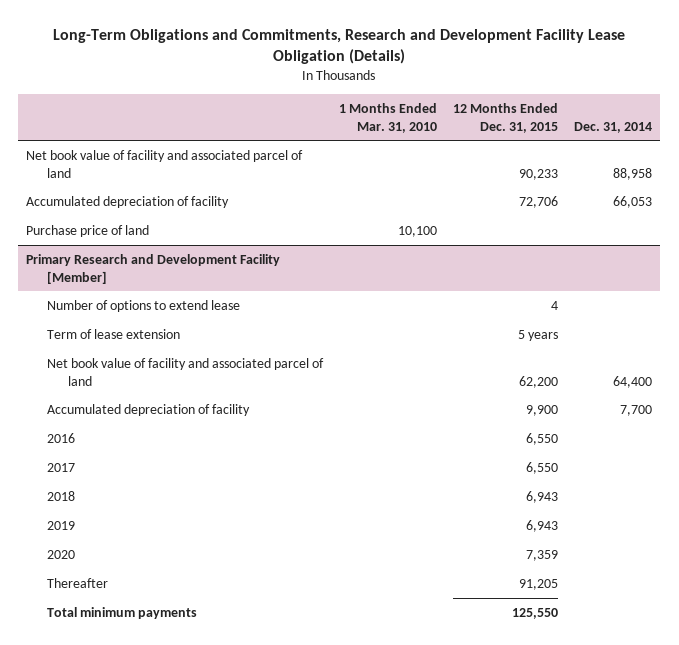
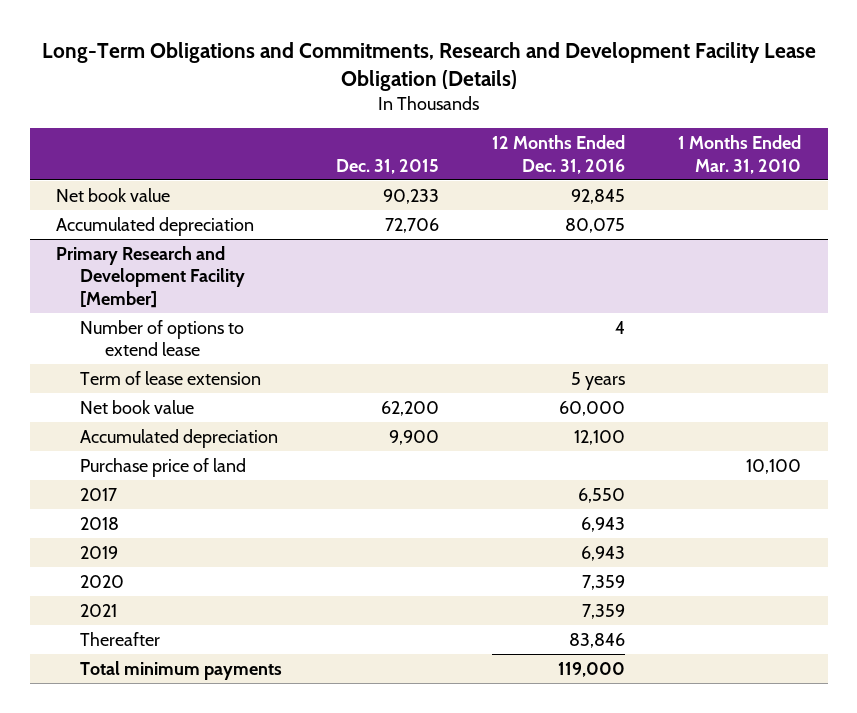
[453,102,559,133] 12 Months Ended Dec. 31, 2015 -> none
[574,121,653,133] Dec. 31, 2014 -> none
none -> [335,158,439,174] Dec. 31, 2015
none -> [491,135,625,174] 12 Months Ended Dec. 31, 2016
[26,224,150,237] Purchase price of land -> none
[26,149,304,178] Net book value of facility and associated parcel of land -> [56,187,171,202] Net book value
[26,195,230,208] Accumulated depreciation of facility -> [56,216,255,236] Accumulated depreciation
[47,432,76,443] 2016 -> none
[47,357,325,386] Net book value of facility and associated parcel of land -> [80,399,195,414] Net book value
[47,403,251,416] Accumulated depreciation of facility -> [80,428,279,448] Accumulated depreciation
none -> [80,457,247,477] Purchase price of land
none -> [80,603,118,617] 2021

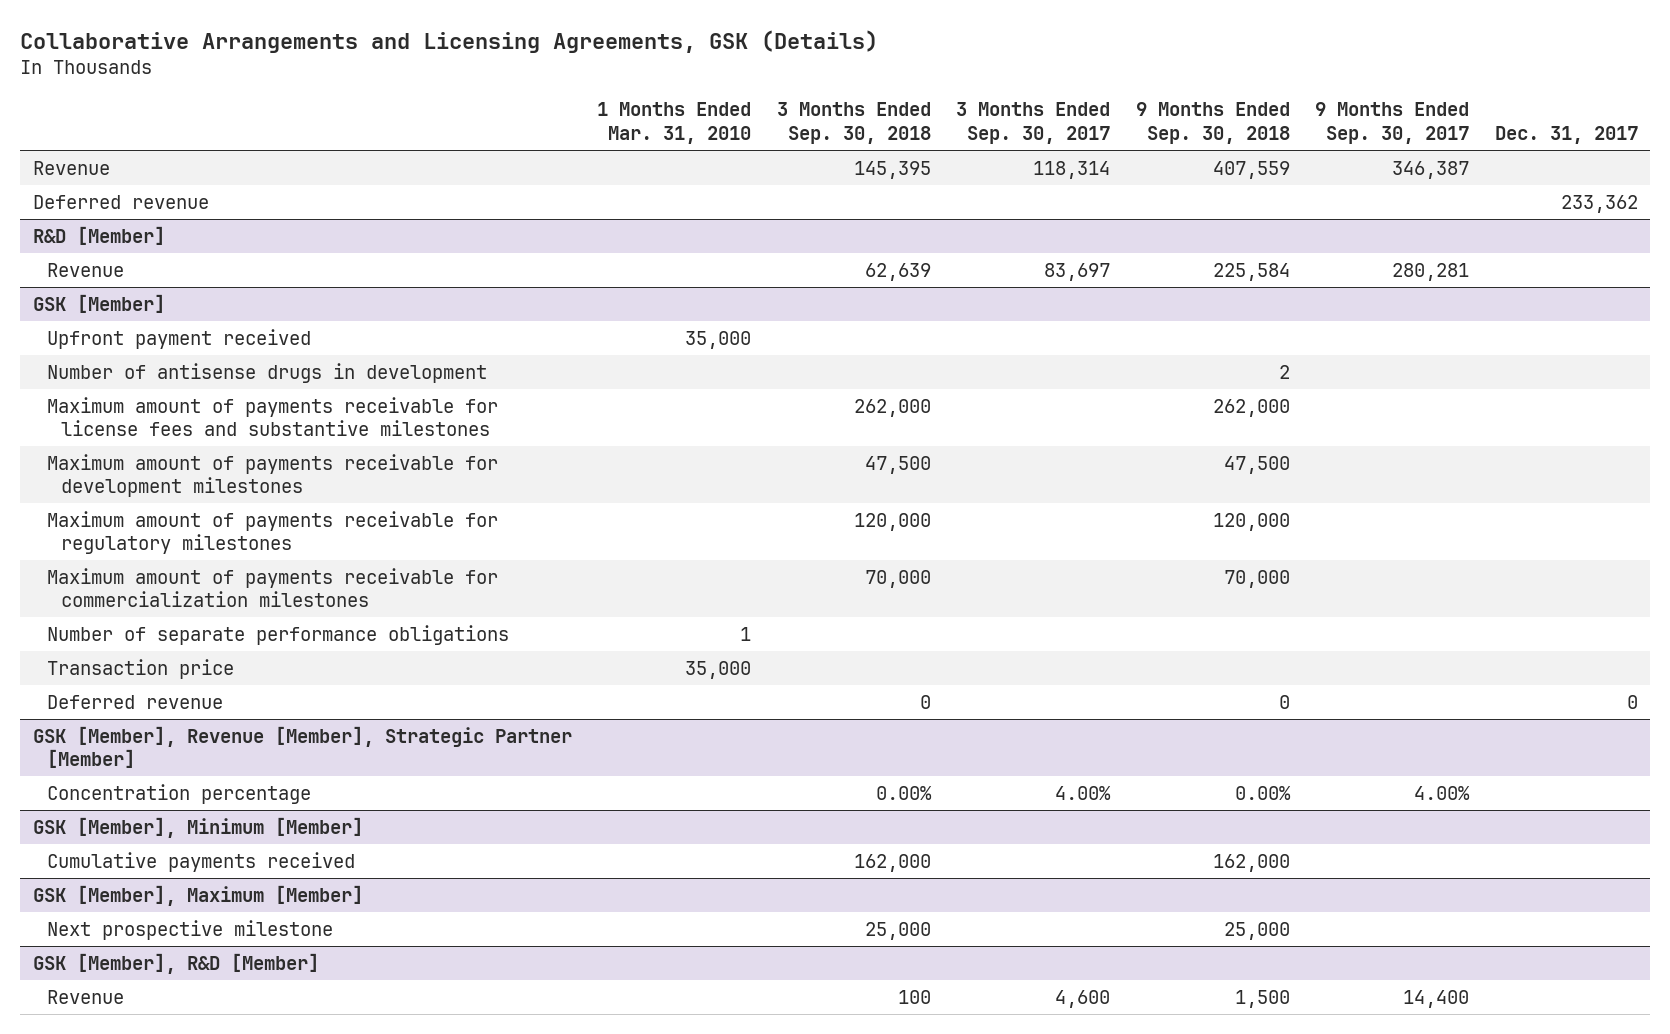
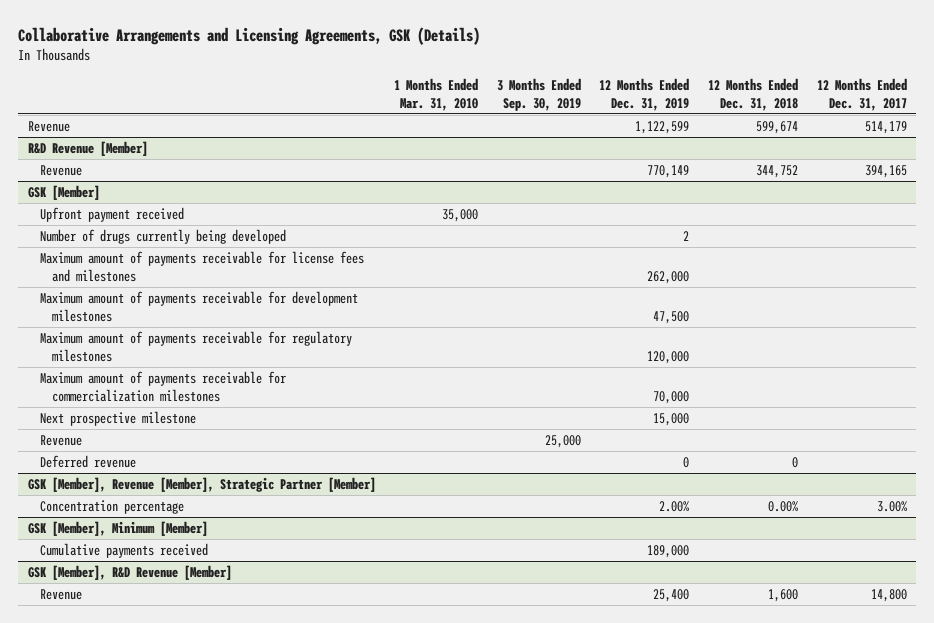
[776,102,931,145] 3 Months Ended Sep. 30, 2018 -> none
[956,102,1111,145] 3 Months Ended Sep. 30, 2017 -> none
[1135,102,1290,145] 9 Months Ended Sep. 30, 2018 -> none
[1315,102,1470,145] 9 Months Ended Sep. 30, 2017 -> none
[1494,126,1638,145] Dec. 31, 2017 -> none
none -> [496,77,581,111] 3 Months Ended Sep. 30, 2019
none -> [599,77,690,111] 12 Months Ended Dec. 31, 2019
none -> [708,77,799,111] 12 Months Ended Dec. 31, 2018
none -> [816,77,907,111] 12 Months Ended Dec. 31, 2017
[32,194,209,209] Deferred revenue -> none
[32,225,165,245] R&D [Member] -> [27,140,148,156] R&D Revenue [Member]
[46,362,487,383] Number of antisense drugs in development -> none
none -> [39,228,286,244] Number of drugs currently being developed
[46,396,498,437] Maximum amount of payments receivable for license fees and substantive milestones -> [39,250,364,282] Maximum amount of payments receivable for license fees and milestones
[46,624,509,645] Number of separate performance obligations -> none
[46,658,234,679] Transaction price -> none
none -> [39,410,196,426] Next prospective milestone
none -> [39,434,82,446] Revenue
[32,884,363,906] GSK [Member], Maximum [Member] -> none
[46,919,333,940] Next prospective milestone -> none
[32,952,319,974] GSK [Member], R&D [Member] -> [27,564,232,580] GSK [Member], R&D Revenue [Member]

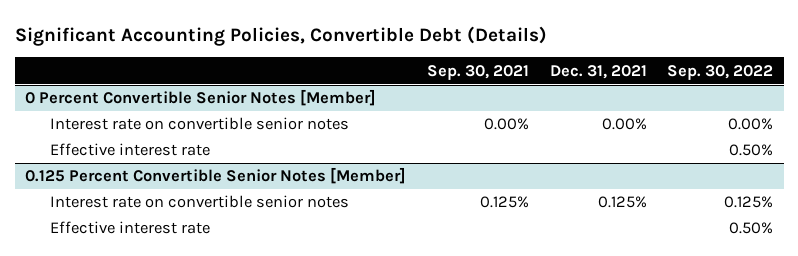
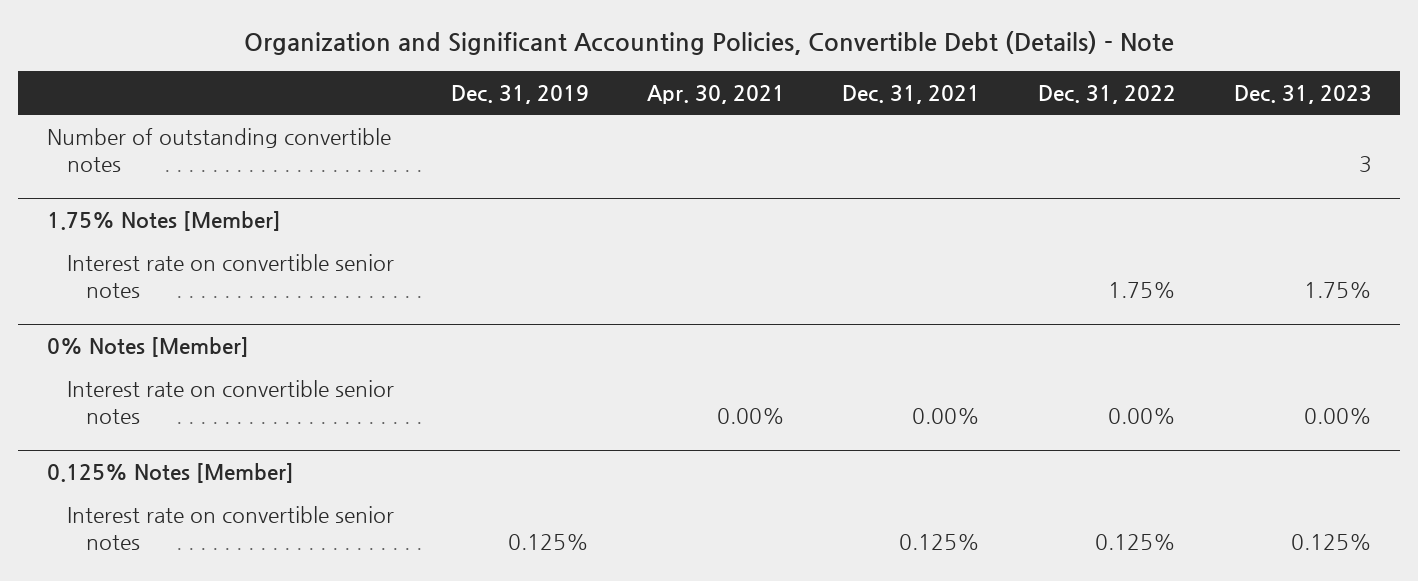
[14,25,547,46] Significant Accounting Policies, Convertible Debt (Details) -> [244,31,1175,56] Organization and Significant Accounting Policies, Convertible Debt (Details) - Note
[426,64,529,80] Sep. 30, 2021 -> none
[667,64,774,80] Sep. 30, 2022 -> none
none -> [451,84,590,104] Dec. 31, 2019
none -> [646,84,785,104] Apr. 30, 2021
none -> [1037,84,1176,104] Dec. 31, 2022
none -> [1233,84,1372,104] Dec. 31, 2023
none -> [46,127,391,172] Number of outstanding convertible notes
none -> [46,211,281,232] 1.75% Notes [Member]
none -> [66,253,394,298] Interest rate on convertible senior notes
[25,89,377,107] 0 Percent Convertible Senior Notes [Member] -> [46,337,249,358] 0% Notes [Member]
[49,143,210,157] Effective interest rate -> none
[25,167,407,185] 0.125 Percent Convertible Senior Notes [Member] -> [46,463,294,484] 0.125% Notes [Member]
[49,221,210,235] Effective interest rate -> none

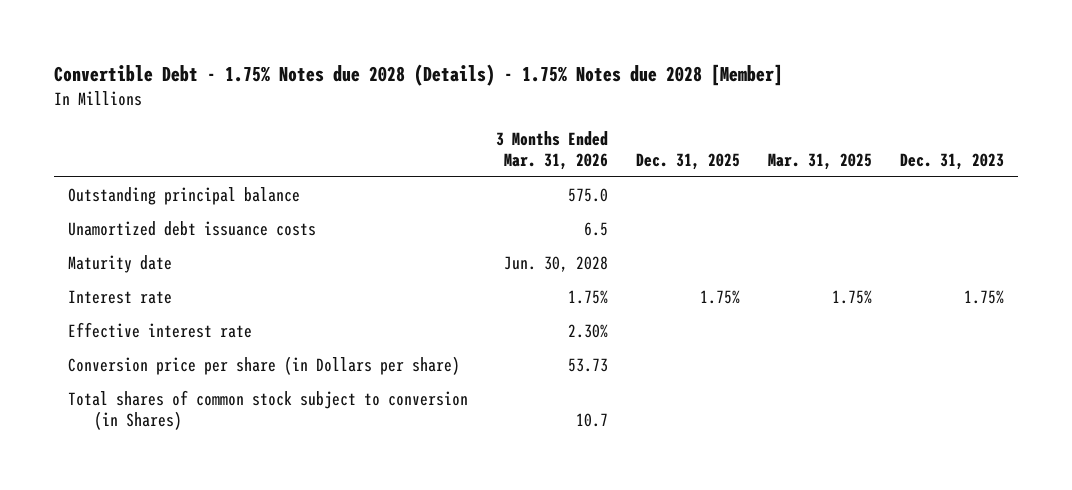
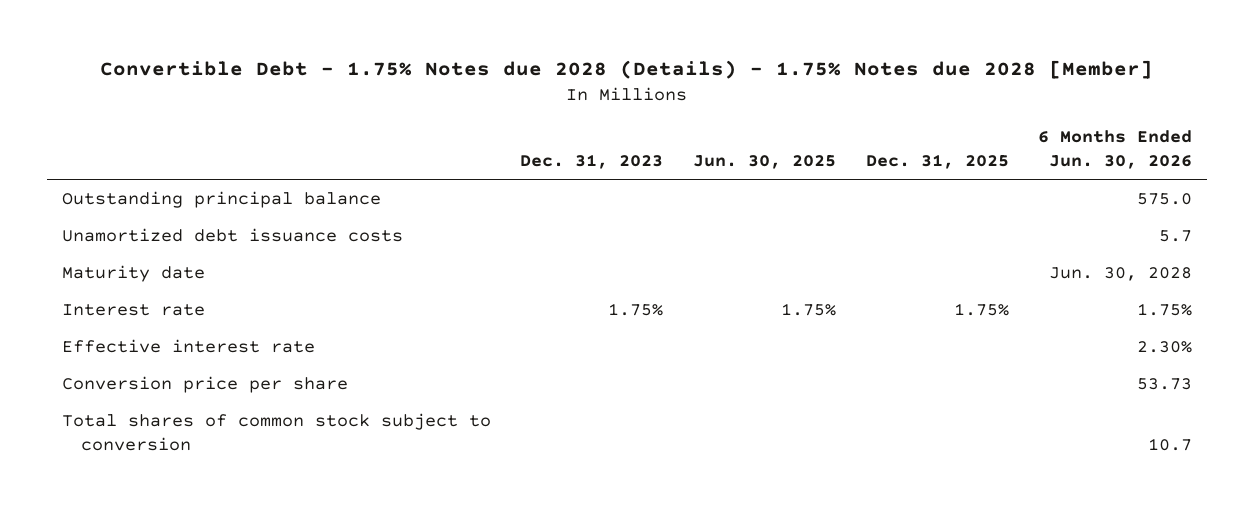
[495,131,608,170] 3 Months Ended Mar. 31, 2026 -> none
[767,152,872,170] Mar. 31, 2025 -> none
none -> [692,155,836,170] Jun. 30, 2025
none -> [1038,130,1193,170] 6 Months Ended Jun. 30, 2026
[67,355,460,375] Conversion price per share (in Dollars per share) -> [61,376,348,394] Conversion price per share
[67,389,468,430] Total shares of common stock subject to conversion (in Shares) -> [61,413,491,451] Total shares of common stock subject to conversion

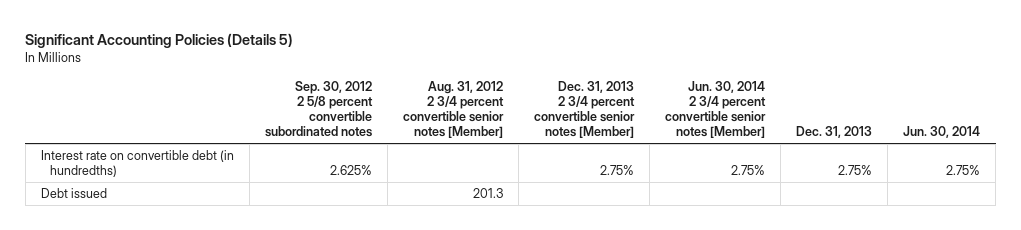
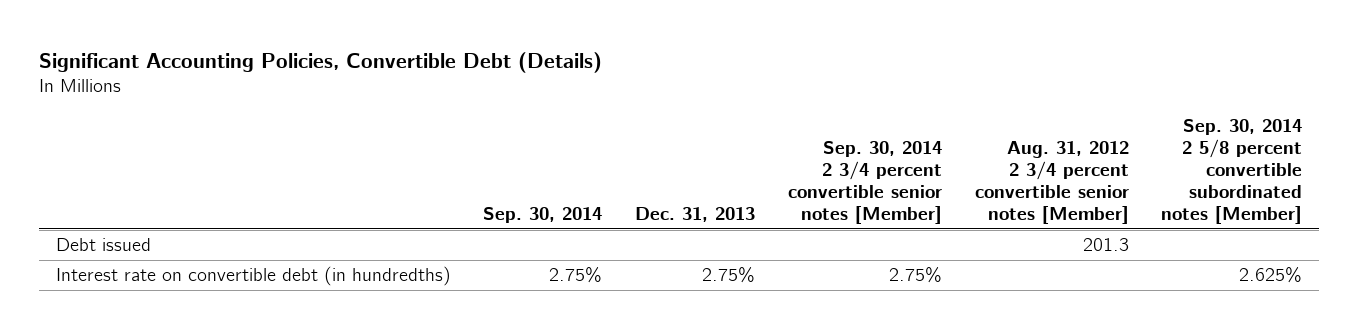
[25,32,294,48] Significant Accounting Policies (Details 5) -> [39,51,603,73] Significant Accounting Policies, Convertible Debt (Details)
[264,81,373,137] Sep. 30, 2012 2 5/8 percent convertible subordinated notes -> none
[533,81,635,138] Dec. 31, 2013 2 3/4 percent convertible senior notes [Member] -> none
[664,81,766,138] Jun. 30, 2014 2 3/4 percent convertible senior notes [Member] -> none
[903,125,981,138] Jun. 30, 2014 -> none
none -> [483,207,603,224] Sep. 30, 2014
none -> [787,140,942,225] Sep. 30, 2014 2 3/4 percent convertible senior notes [Member]
none -> [1161,118,1303,225] Sep. 30, 2014 2 5/8 percent convertible subordinated notes [Member]
[40,150,234,178] Interest rate on convertible debt (in hundredths) -> [55,266,451,287] Interest rate on convertible debt (in hundredths)

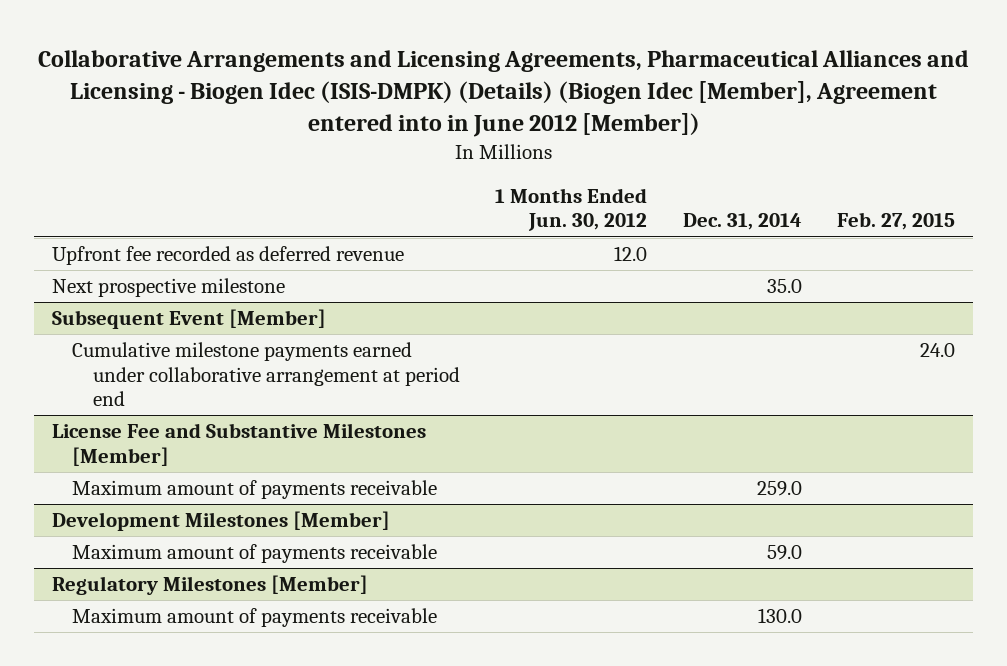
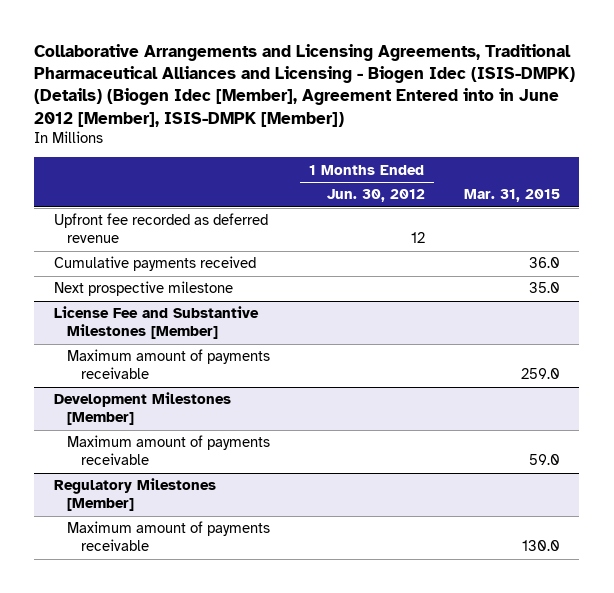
[37,49,969,138] Collaborative Arrangements and Licensing Agreements, Pharmaceutical Alliances and Licensing - Biogen Idec (ISIS-DMPK) (Details) (Biogen Idec [Member], Agreement entered into in June 2012 [Member]) -> [34,43,576,127] Collaborative Arrangements and Licensing Agreements, Traditional Pharmaceutical Alliances and Licensing - Biogen Idec (ISIS-DMPK) (Details) (Biogen Idec [Member], Agreement Entered into in June 2012 [Member], ISIS-DMPK [Member])
[682,213,802,231] Dec. 31, 2014 -> none
[837,212,956,231] Feb. 27, 2015 -> none
none -> [463,189,560,203] Mar. 31, 2015
[614,246,648,262] 12.0 -> [410,232,425,244] 12
none -> [54,256,257,272] Cumulative payments received
[52,309,327,330] Subsequent Event [Member] -> none
[72,342,460,406] Cumulative milestone payments earned under collaborative arrangement at period end -> none

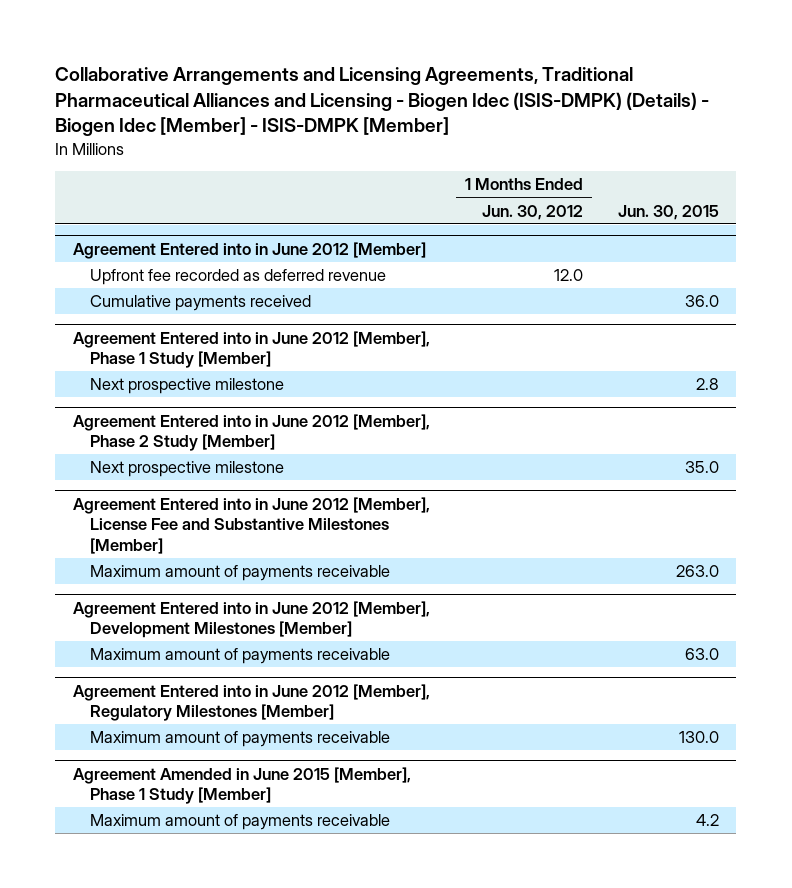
[34,43,576,127] Collaborative Arrangements and Licensing Agreements, Traditional Pharmaceutical Alliances and Licensing - Biogen Idec (ISIS-DMPK) (Details) (Biogen Idec [Member], Agreement Entered into in June 2012 [Member], ISIS-DMPK [Member]) -> [55,66,710,137] Collaborative Arrangements and Licensing Agreements, Traditional Pharmaceutical Alliances and Licensing - Biogen Idec (ISIS-DMPK) (Details) - Biogen Idec [Member] - ISIS-DMPK [Member]
[463,189,560,203] Mar. 31, 2015 -> none
none -> [617,204,719,220] Jun. 30, 2015
[54,213,269,244] Upfront fee recorded as deferred revenue -> none
[54,256,257,272] Cumulative payments received -> none
[54,281,234,297] Next prospective milestone -> none
none -> [72,241,426,259] Agreement Entered into in June 2012 [Member]
none -> [90,269,387,286] Upfront fee recorded as deferred revenue
none -> [90,295,312,312] Cumulative payments received
none -> [72,330,430,369] Agreement Entered into in June 2012 [Member], Phase 1 Study [Member]
none -> [90,378,285,395] Next prospective milestone
none -> [72,413,430,452] Agreement Entered into in June 2012 [Member], Phase 2 Study [Member]
none -> [90,461,285,478] Next prospective milestone
[54,306,260,340] License Fee and Substantive Milestones [Member] -> [72,496,430,555] Agreement Entered into in June 2012 [Member], License Fee and Substantive Milestones [Member]
[54,392,232,426] Development Milestones [Member] -> [72,600,430,639] Agreement Entered into in June 2012 [Member], Development Milestones [Member]
[54,478,217,512] Regulatory Milestones [Member] -> [72,683,430,722] Agreement Entered into in June 2012 [Member], Regulatory Milestones [Member]
none -> [72,766,411,805] Agreement Amended in June 2015 [Member], Phase 1 Study [Member]
none -> [90,814,391,831] Maximum amount of payments receivable

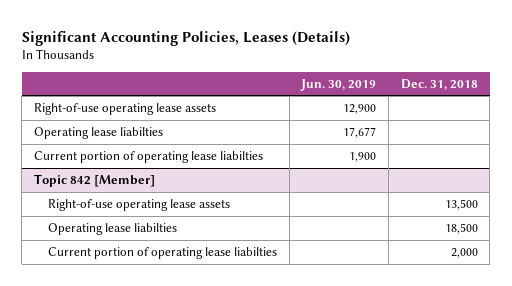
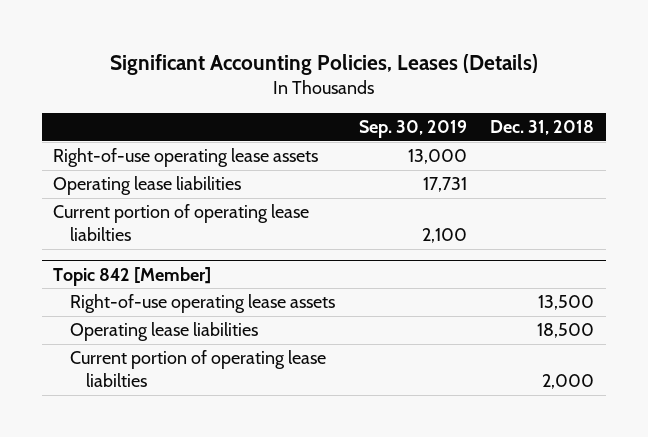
[300,78,377,91] Jun. 30, 2019 -> none
none -> [358,119,467,138] Sep. 30, 2019
[33,126,163,139] Operating lease liabilties -> [53,176,242,196] Operating lease liabilities
[48,222,178,235] Operating lease liabilties -> [69,322,258,342] Operating lease liabilities

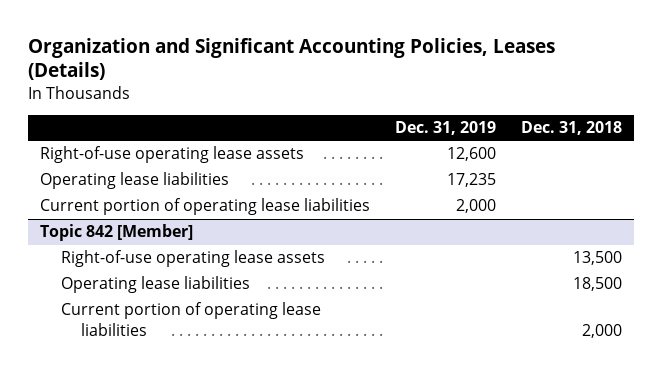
[109,53,538,75] Significant Accounting Policies, Leases (Details) -> [27,37,555,81] Organization and Significant Accounting Policies, Leases (Details)
[358,119,467,138] Sep. 30, 2019 -> none
none -> [395,121,497,136] Dec. 31, 2019
[53,204,310,241] Current portion of operating lease liabilties -> [40,198,371,216] Current portion of operating lease liabilities
[69,350,326,387] Current portion of operating lease liabilties -> [60,302,321,337] Current portion of operating lease liabilities

